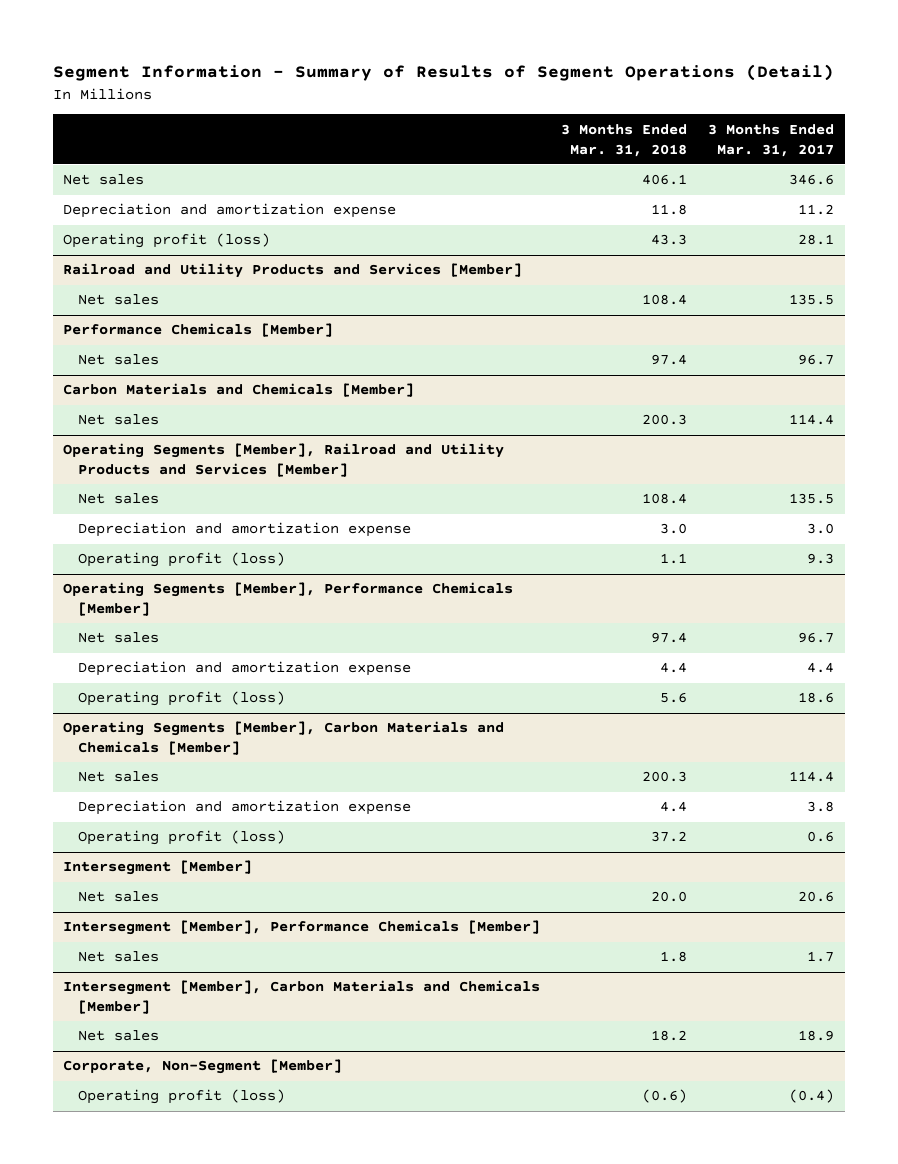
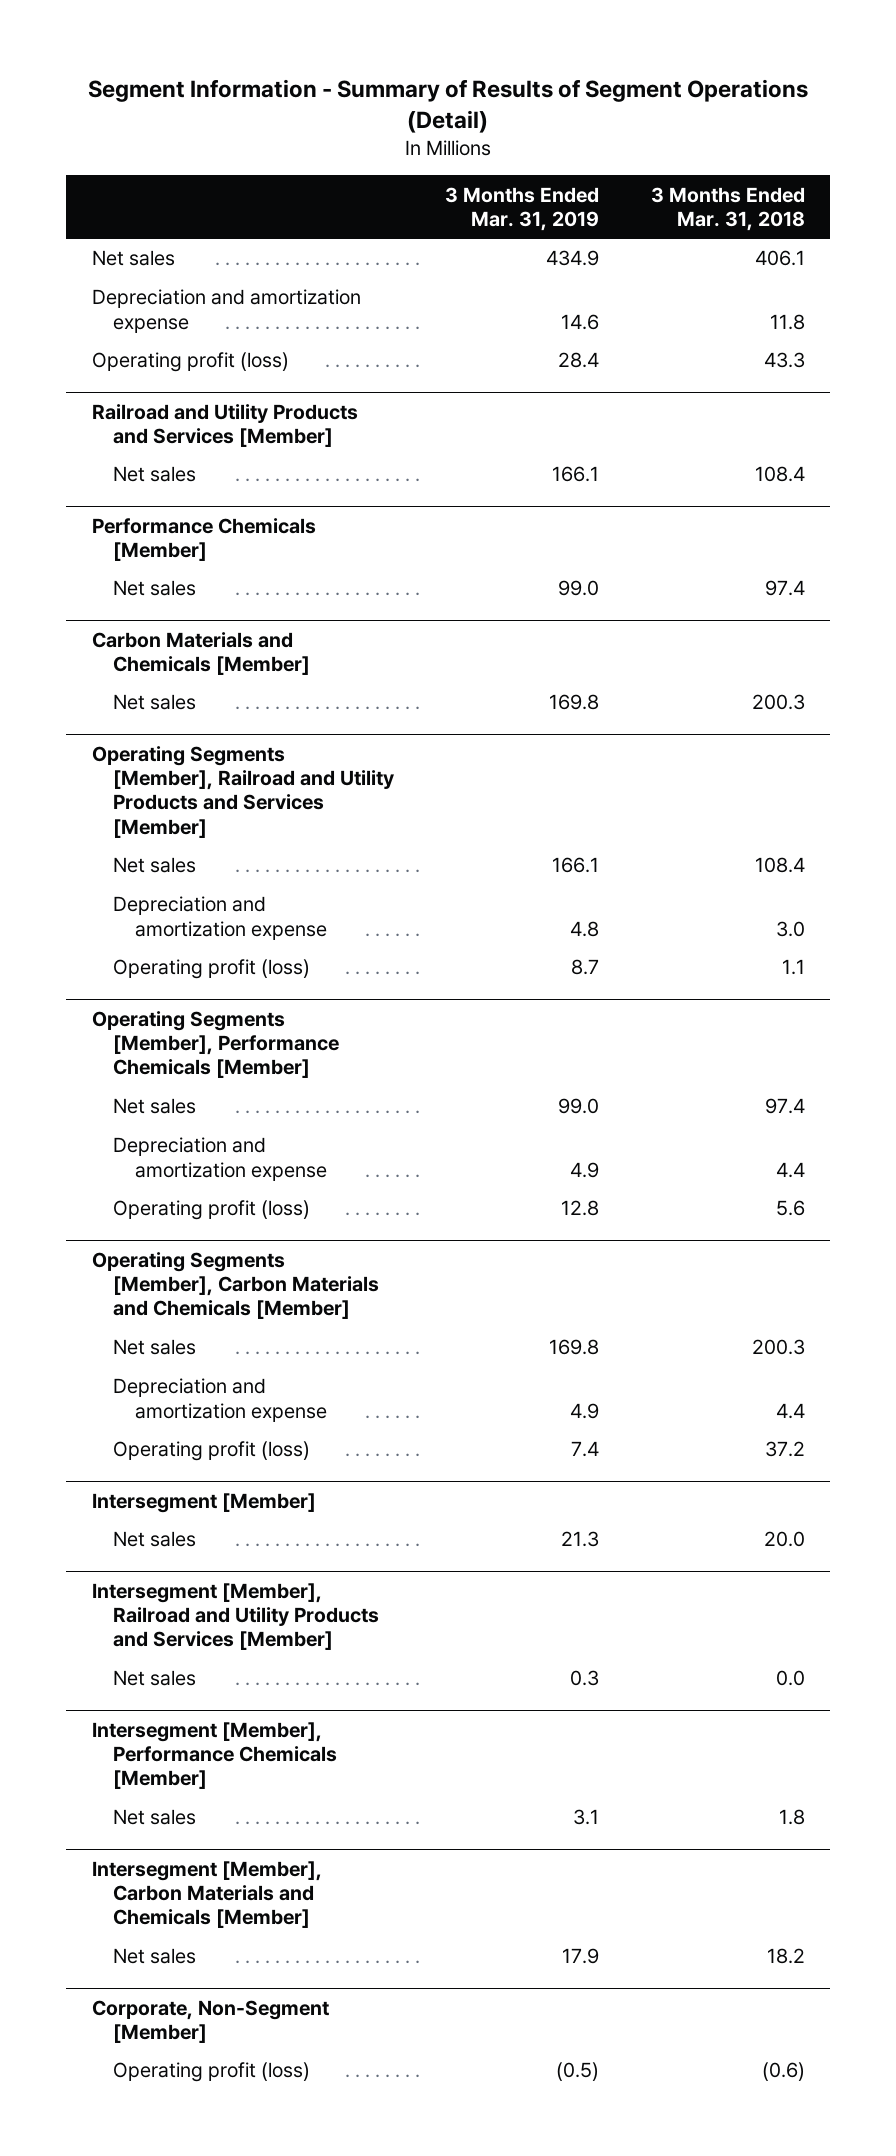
[708,123,835,157] 3 Months Ended Mar. 31, 2017 -> none
none -> [445,186,600,232] 3 Months Ended Mar. 31, 2019
none -> [91,1582,380,1651] Intersegment [Member], Railroad and Utility Products and Services [Member]
none -> [113,1670,197,1687] Net sales

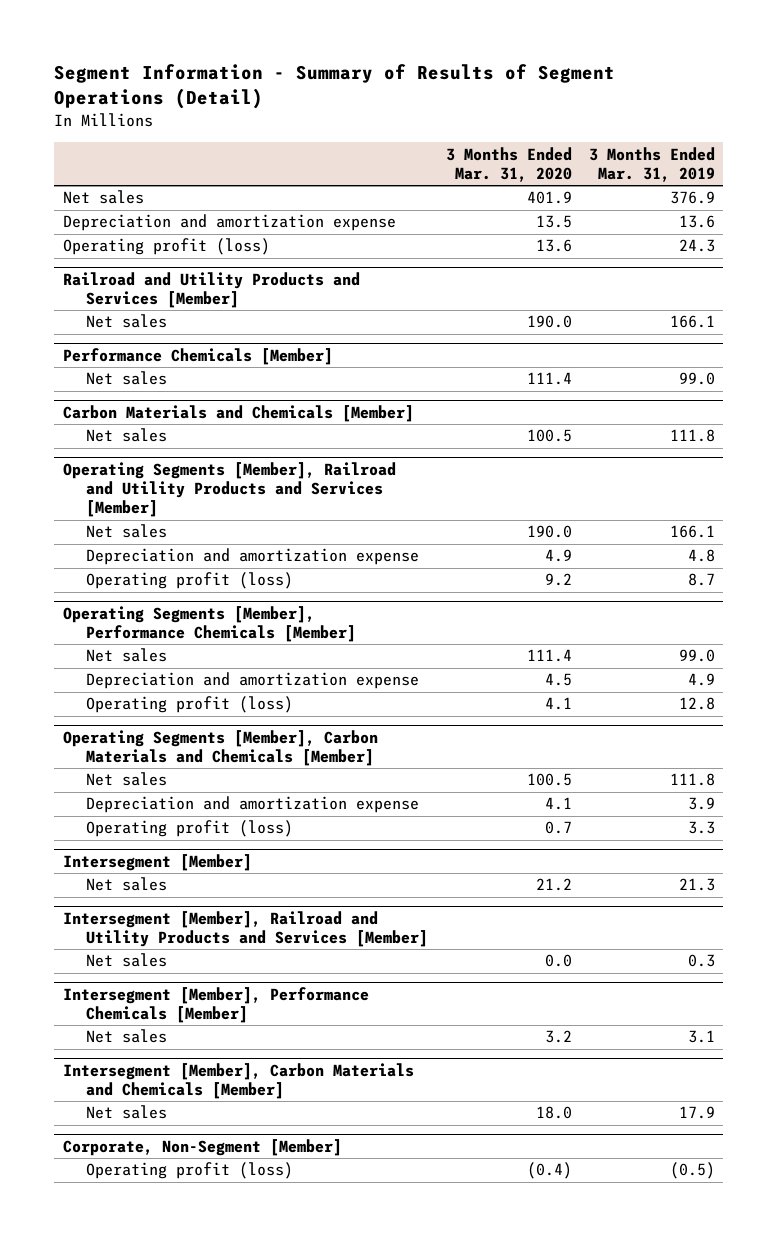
[650,186,805,232] 3 Months Ended Mar. 31, 2018 -> none
none -> [445,146,572,182] 3 Months Ended Mar. 31, 2020
[546,250,600,267] 434.9 -> [669,191,715,205] 376.9
[561,313,600,330] 14.6 -> [678,215,715,229] 13.6
[558,352,600,369] 28.4 -> [678,239,715,253] 24.3
[549,694,600,711] 169.8 -> [669,429,715,443] 111.8
[549,1339,600,1356] 169.8 -> [669,773,715,787] 111.8
[570,1402,600,1419] 4.9 -> [687,797,715,811] 3.9
[571,1441,600,1458] 7.4 -> [687,821,715,835] 3.3

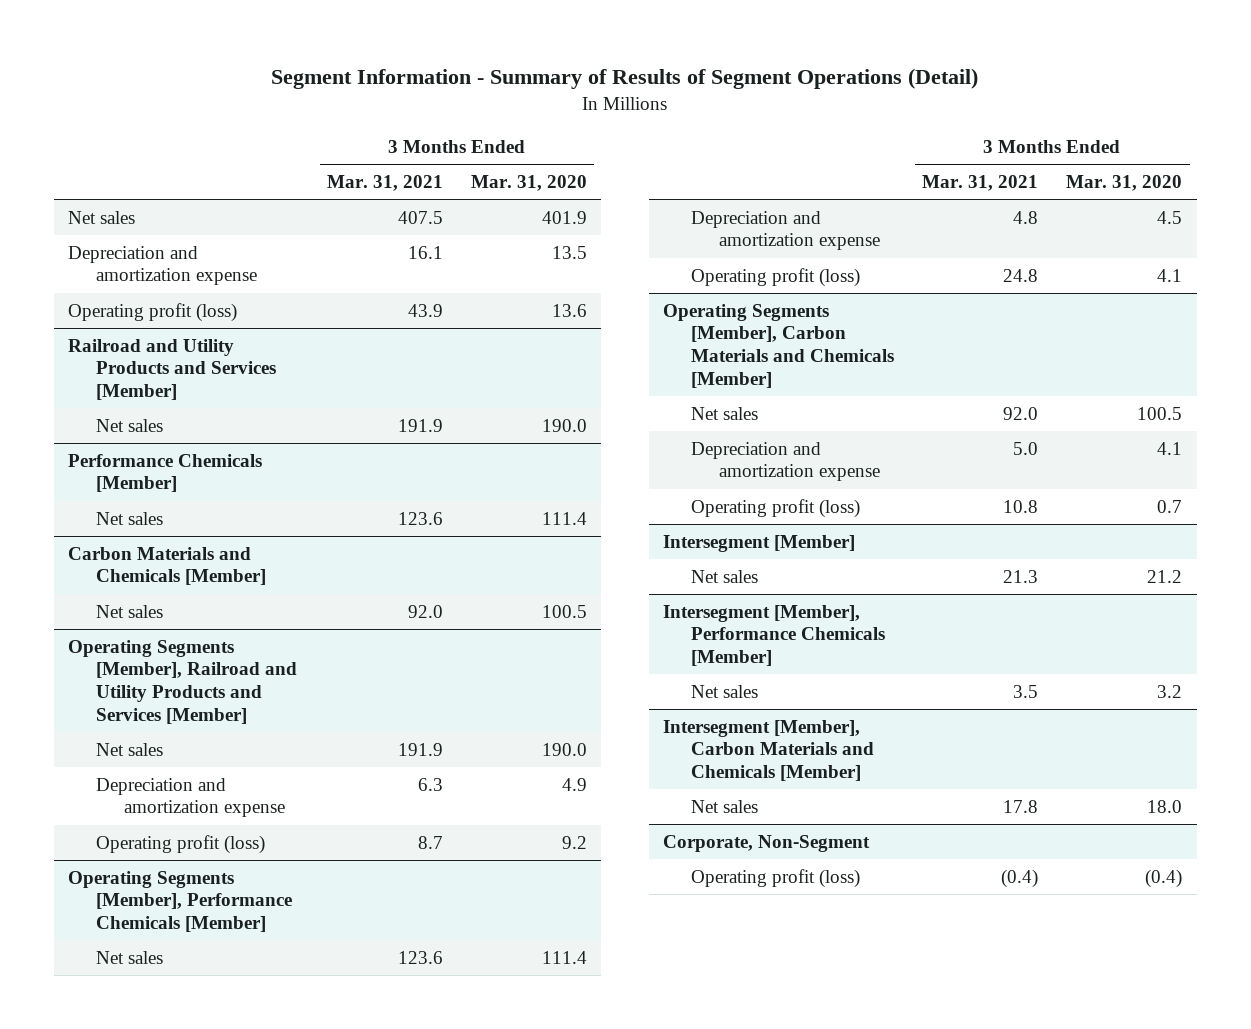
[588,146,715,182] 3 Months Ended Mar. 31, 2019 -> none
none -> [327,175,444,192] Mar. 31, 2021
[63,911,429,948] Intersegment [Member], Railroad and Utility Products and Services [Member] -> none
[86,953,168,968] Net sales -> none
[63,1139,343,1157] Corporate, Non-Segment [Member] -> [663,834,871,852] Corporate, Non-Segment

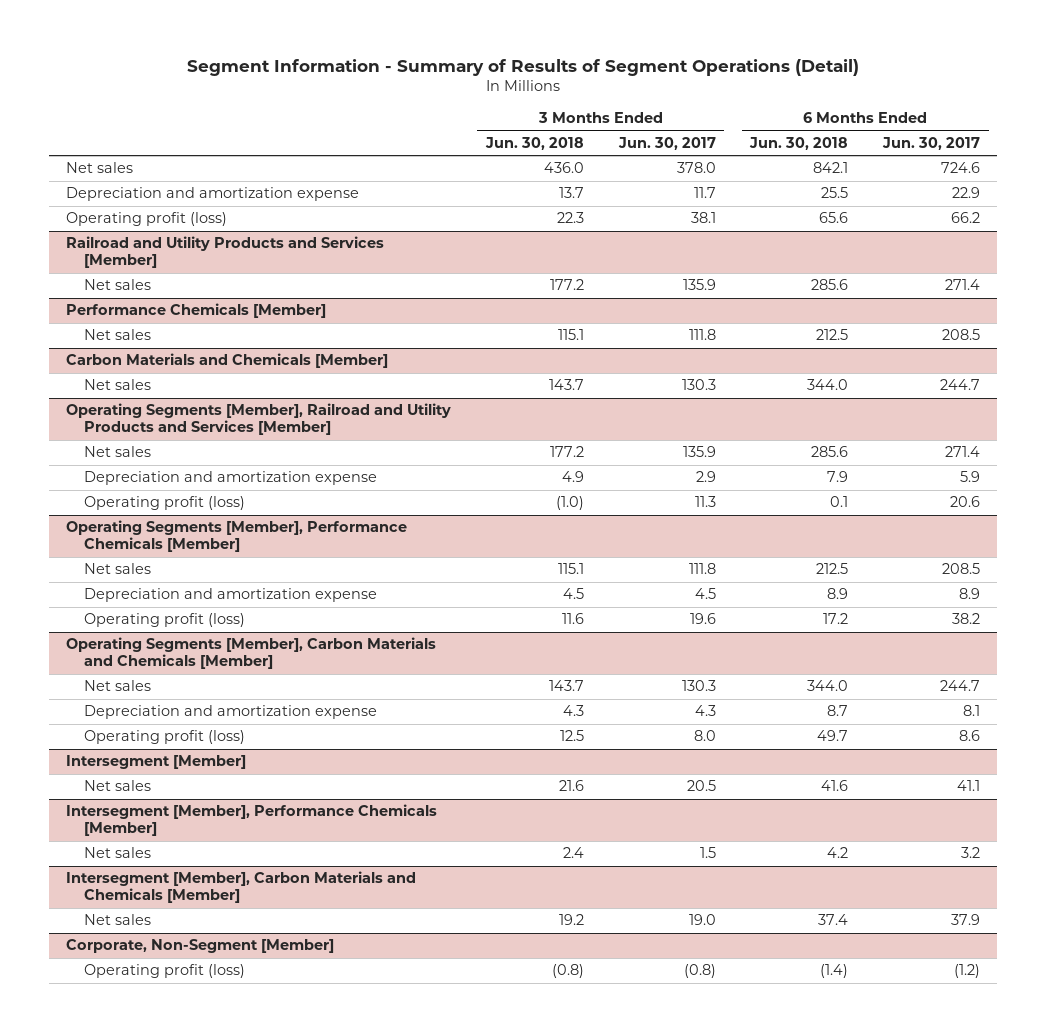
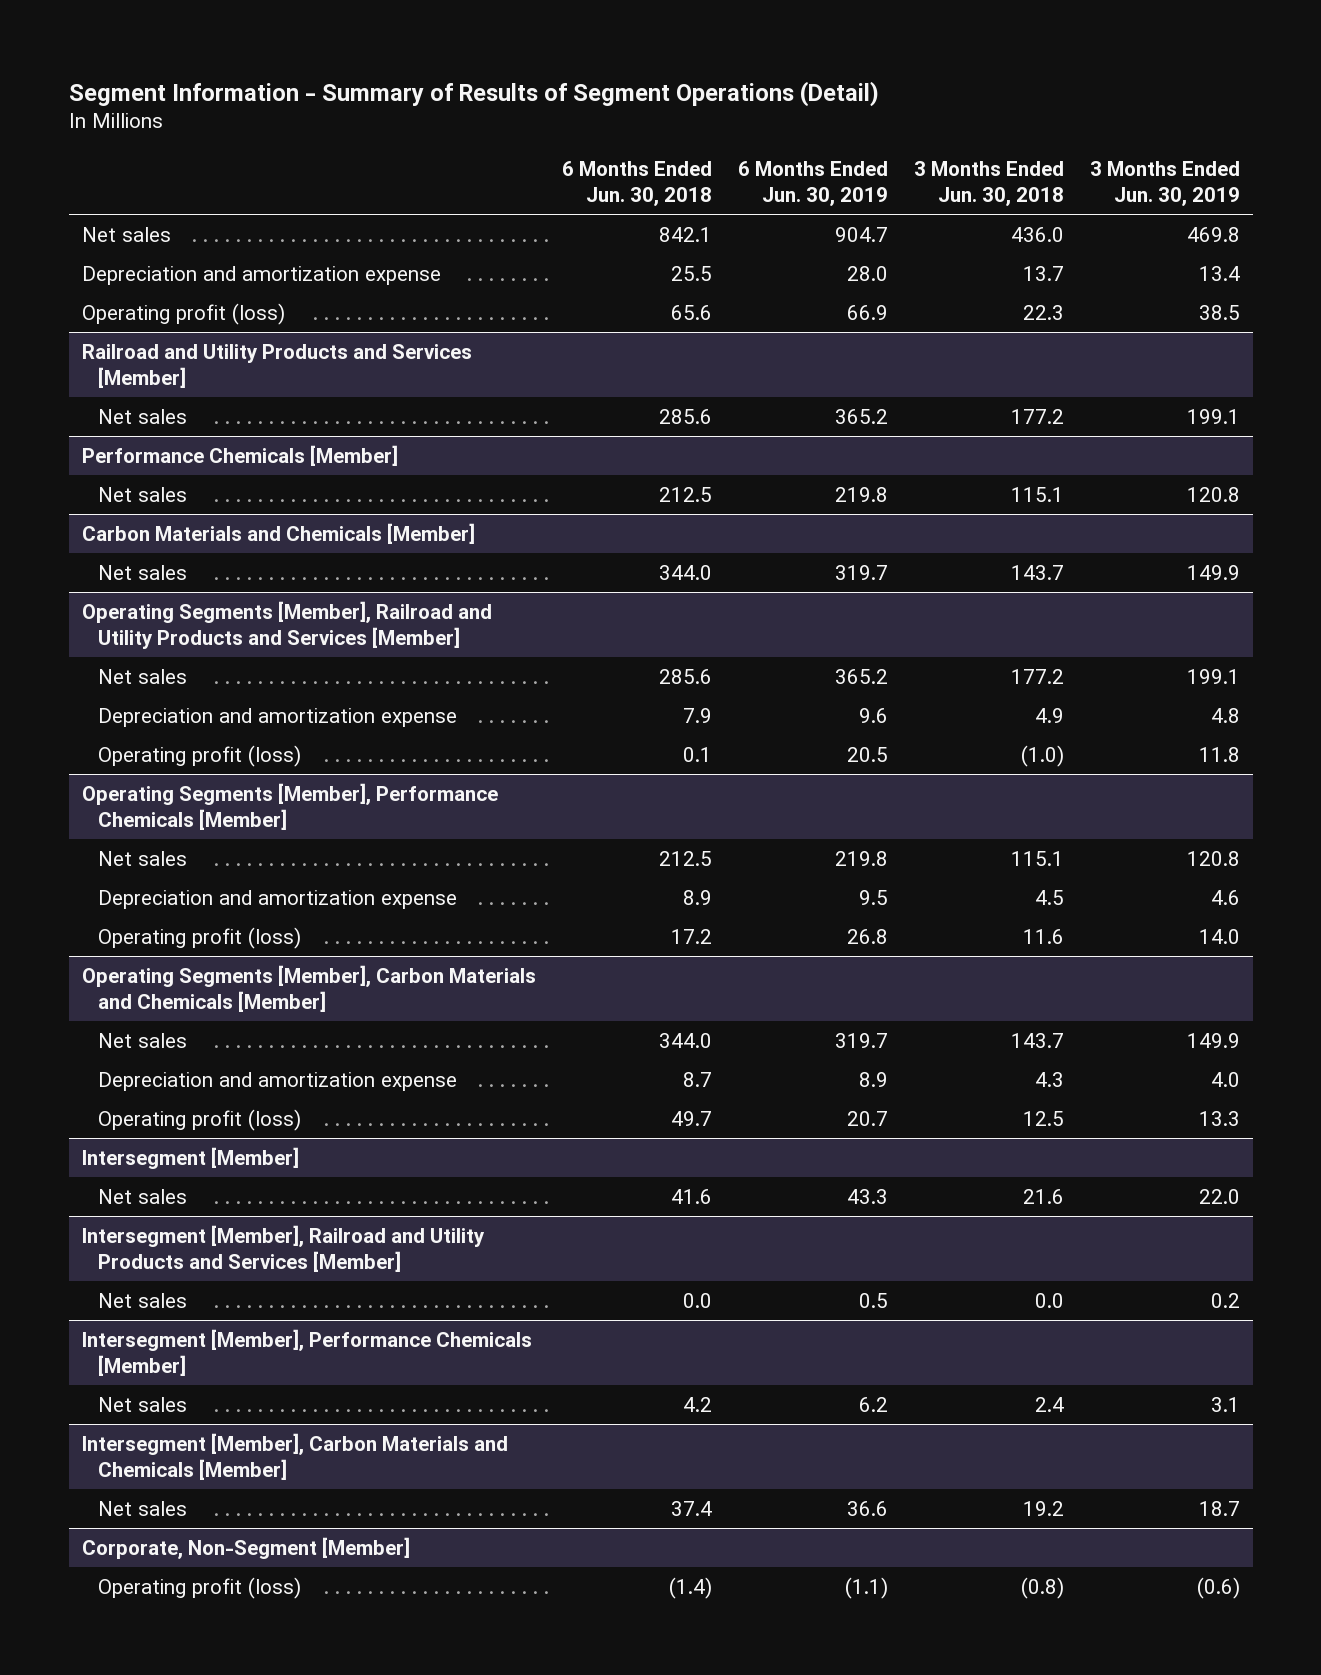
[617,137,716,151] Jun. 30, 2017 -> none
[881,137,980,151] Jun. 30, 2017 -> none
none -> [737,160,888,206] 6 Months Ended Jun. 30, 2019
none -> [1089,160,1240,206] 3 Months Ended Jun. 30, 2019
none -> [81,1224,485,1272] Intersegment [Member], Railroad and Utility Products and Services [Member]
none -> [98,1292,188,1308] Net sales

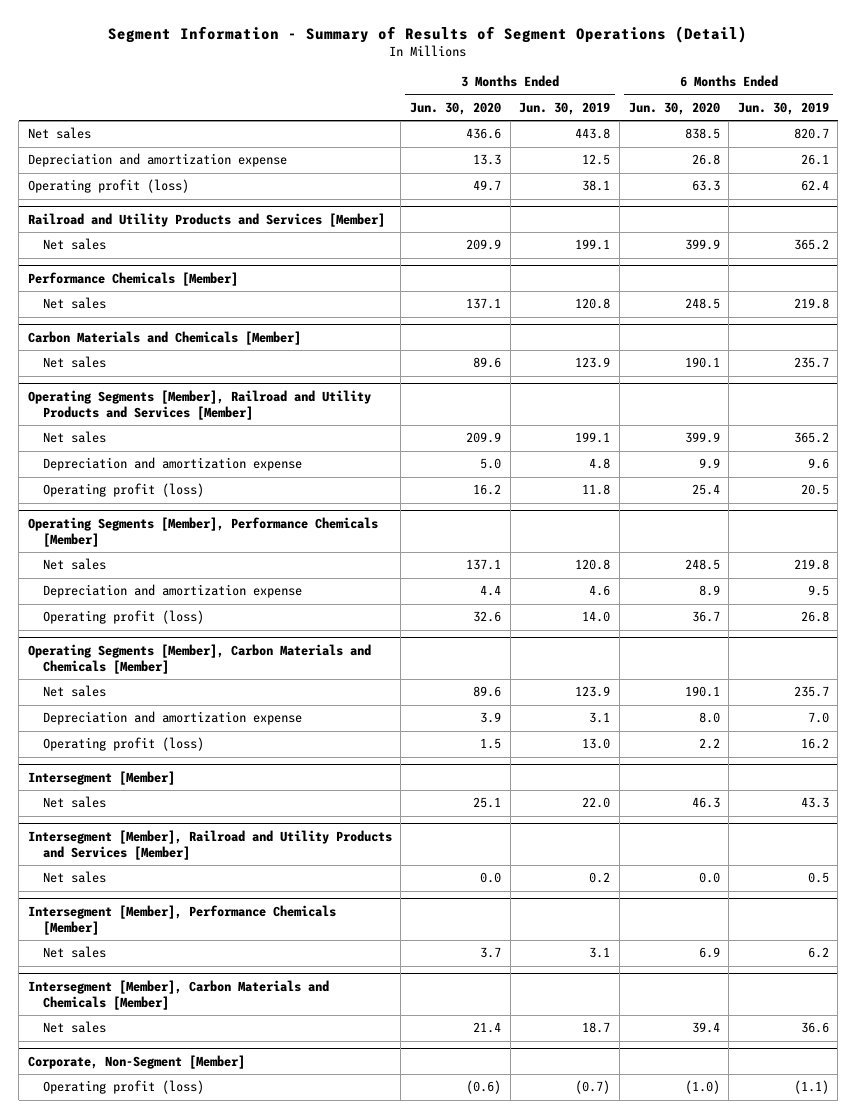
[561,160,712,206] 6 Months Ended Jun. 30, 2018 -> none
[913,160,1064,206] 3 Months Ended Jun. 30, 2018 -> none
none -> [410,101,502,115] Jun. 30, 2020
none -> [628,101,720,115] Jun. 30, 2020
[834,226,888,242] 904.7 -> [793,128,829,140] 820.7
[1186,226,1240,242] 469.8 -> [575,128,611,140] 443.8
[846,265,888,281] 28.0 -> [800,154,829,166] 26.1
[1198,265,1240,281] 13.4 -> [582,154,611,166] 12.5
[846,304,888,320] 66.9 -> [800,180,829,192] 62.4
[1198,304,1240,320] 38.5 -> [582,180,611,192] 38.1
[834,564,888,580] 319.7 -> [793,357,829,369] 235.7
[1186,564,1240,580] 149.9 -> [575,357,611,369] 123.9
[834,1032,888,1048] 319.7 -> [793,686,829,698] 235.7
[1186,1032,1240,1048] 149.9 -> [575,686,611,698] 123.9
[858,1071,888,1087] 8.9 -> [807,712,829,724] 7.0
[1210,1071,1240,1087] 4.0 -> [589,712,611,724] 3.1
[846,1110,888,1126] 20.7 -> [800,738,829,750] 16.2
[1198,1110,1240,1126] 13.3 -> [582,738,611,750] 13.0
[1196,1576,1240,1599] (0.6) -> [575,1080,611,1095] (0.7)

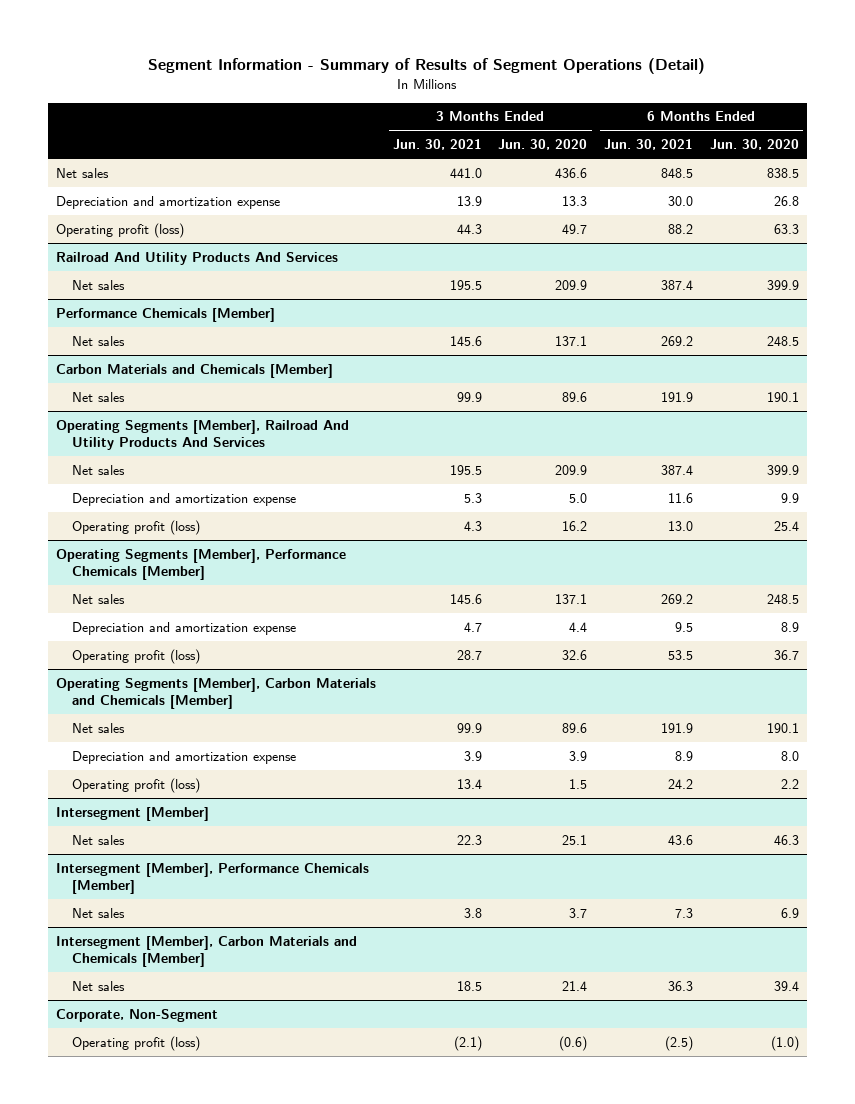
[519,101,611,115] Jun. 30, 2019 -> none
[737,101,829,115] Jun. 30, 2019 -> none
none -> [392,139,482,151] Jun. 30, 2021
none -> [604,139,694,151] Jun. 30, 2021
[27,213,385,228] Railroad and Utility Products and Services [Member] -> [56,251,339,265] Railroad And Utility Products And Services
[27,390,371,420] Operating Segments [Member], Railroad and Utility Products and Services [Member] -> [56,419,350,451] Operating Segments [Member], Railroad And Utility Products And Services
[27,830,392,860] Intersegment [Member], Railroad and Utility Products and Services [Member] -> none
[43,871,107,884] Net sales -> none
[27,1055,245,1070] Corporate, Non-Segment [Member] -> [56,1008,219,1022] Corporate, Non-Segment

